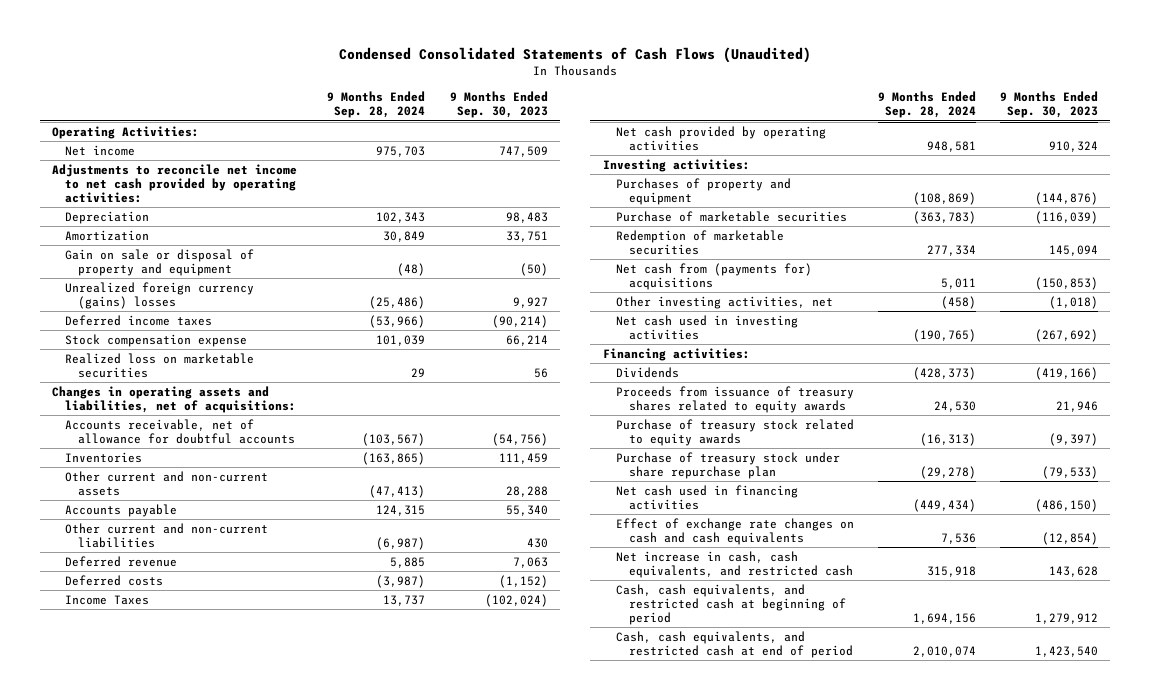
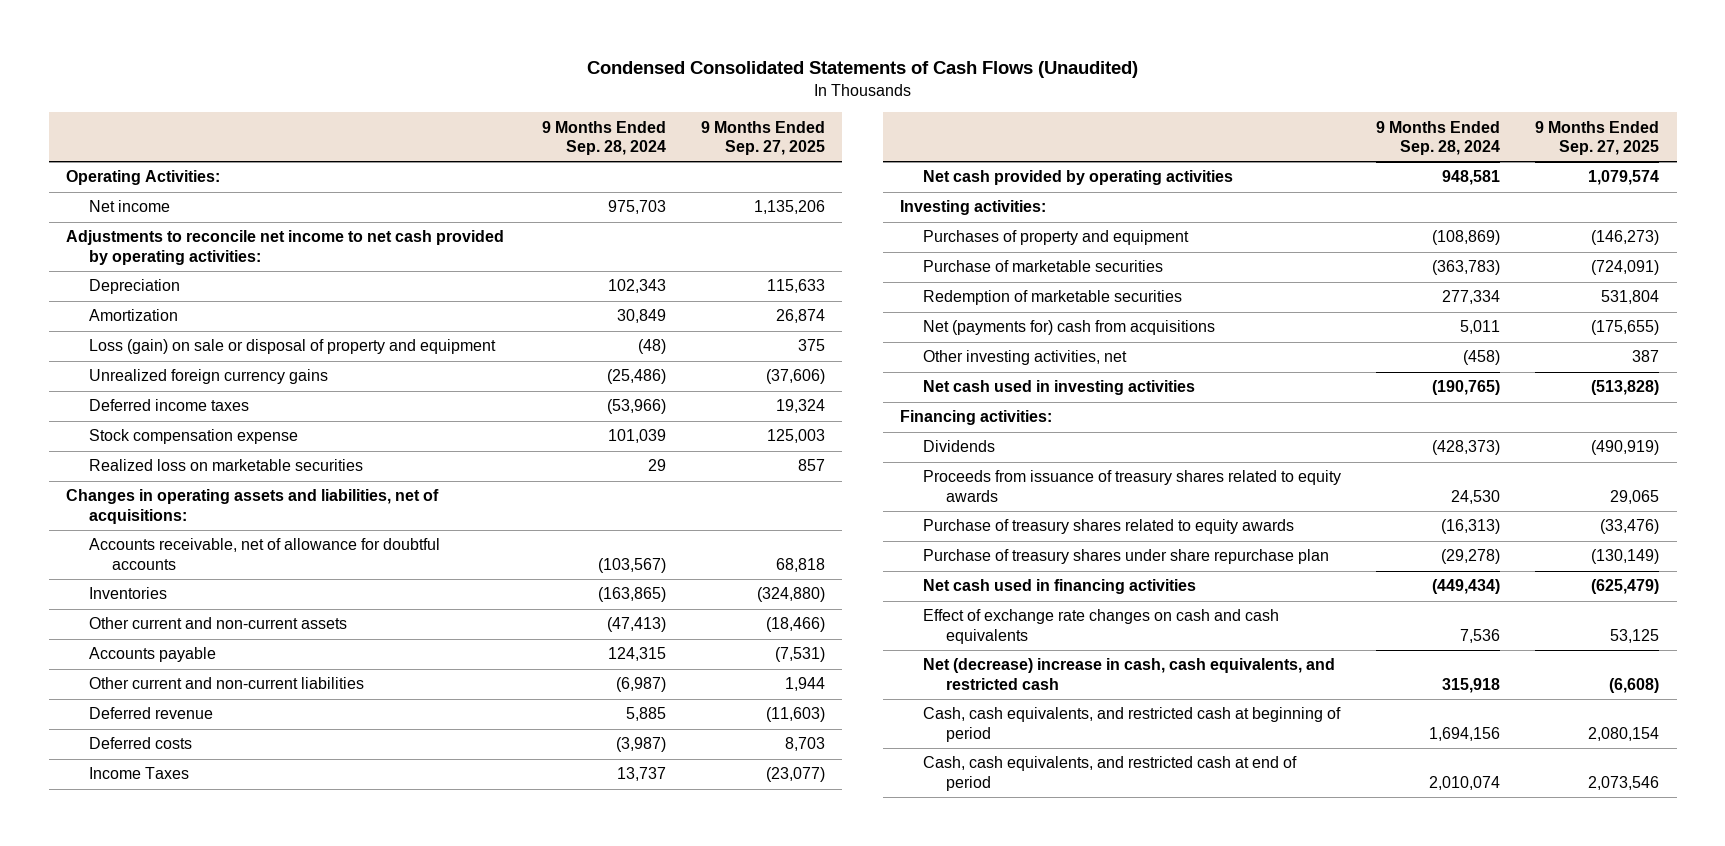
[449,91,548,119] 9 Months Ended Sep. 30, 2023 -> none
none -> [700,120,825,156] 9 Months Ended Sep. 27, 2025
[65,248,255,276] Gain on sale or disposal of property and equipment -> [89,339,497,355] Loss (gain) on sale or disposal of property and equipment
[65,281,255,309] Unrealized foreign currency (gains) losses -> [89,369,329,385] Unrealized foreign currency gains
[615,262,812,290] Net cash from (payments for) acquisitions -> [923,320,1216,336] Net (payments for) cash from acquisitions
[615,418,854,446] Purchase of treasury stock related to equity awards -> [923,519,1295,535] Purchase of treasury shares related to equity awards
[615,451,840,479] Purchase of treasury stock under share repurchase plan -> [923,549,1330,565] Purchase of treasury shares under share repurchase plan
[615,550,853,578] Net increase in cash, cash equivalents, and restricted cash -> [923,658,1336,690] Net (decrease) increase in cash, cash equivalents, and restricted cash

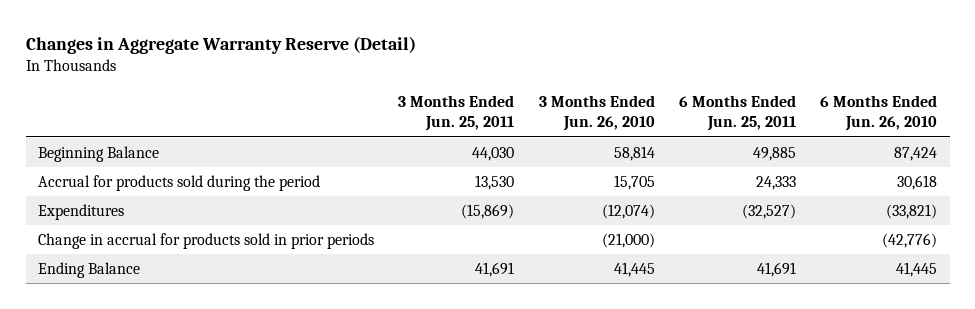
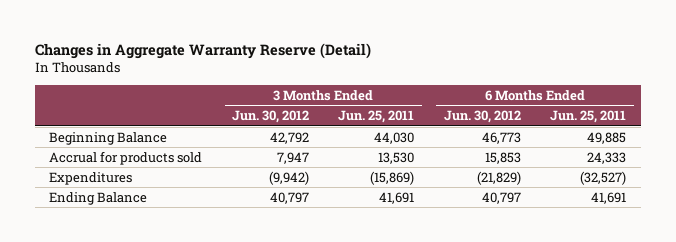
[538,95,655,132] 3 Months Ended Jun. 26, 2010 -> none
[820,95,938,132] 6 Months Ended Jun. 26, 2010 -> none
none -> [231,109,309,123] Jun. 30, 2012
none -> [443,109,521,123] Jun. 30, 2012
[37,175,320,192] Accrual for products sold during the period -> [49,150,203,165] Accrual for products sold
[37,233,374,250] Change in accrual for products sold in prior periods -> none

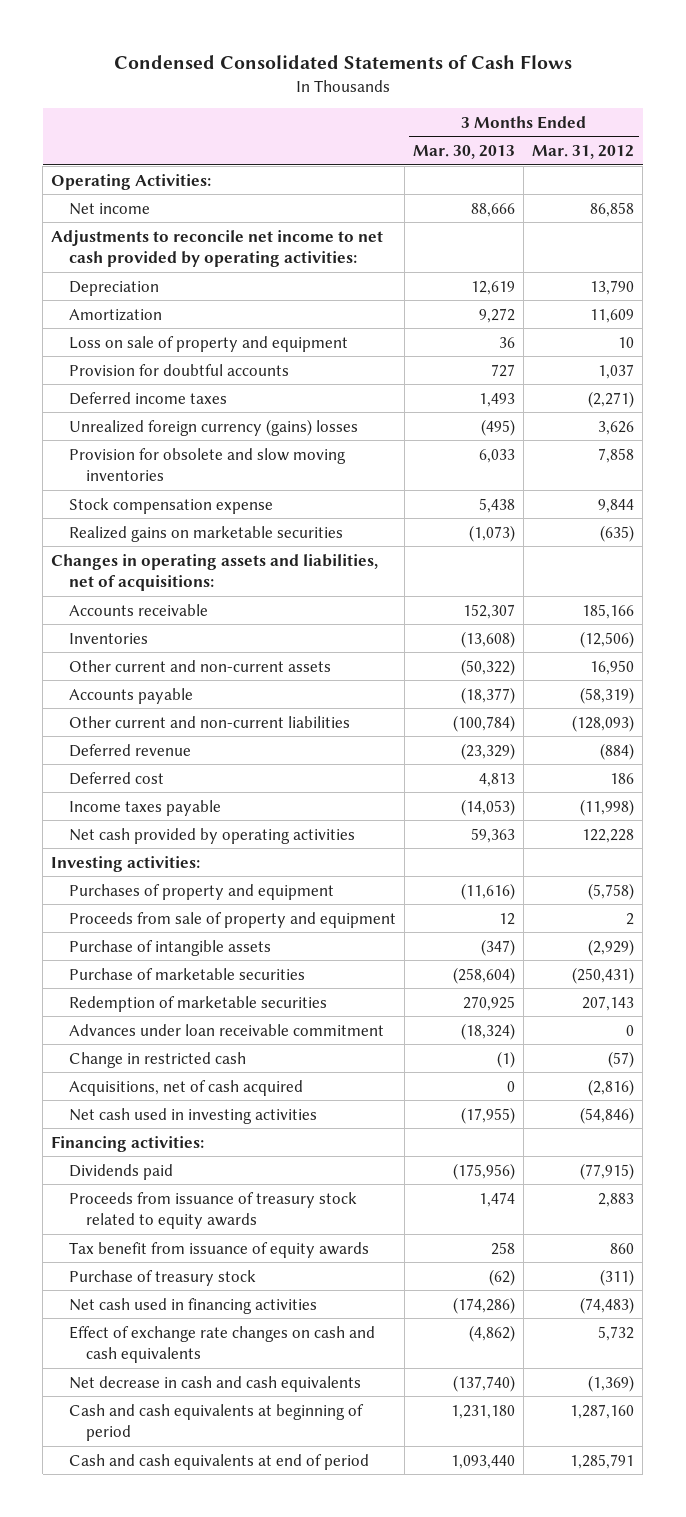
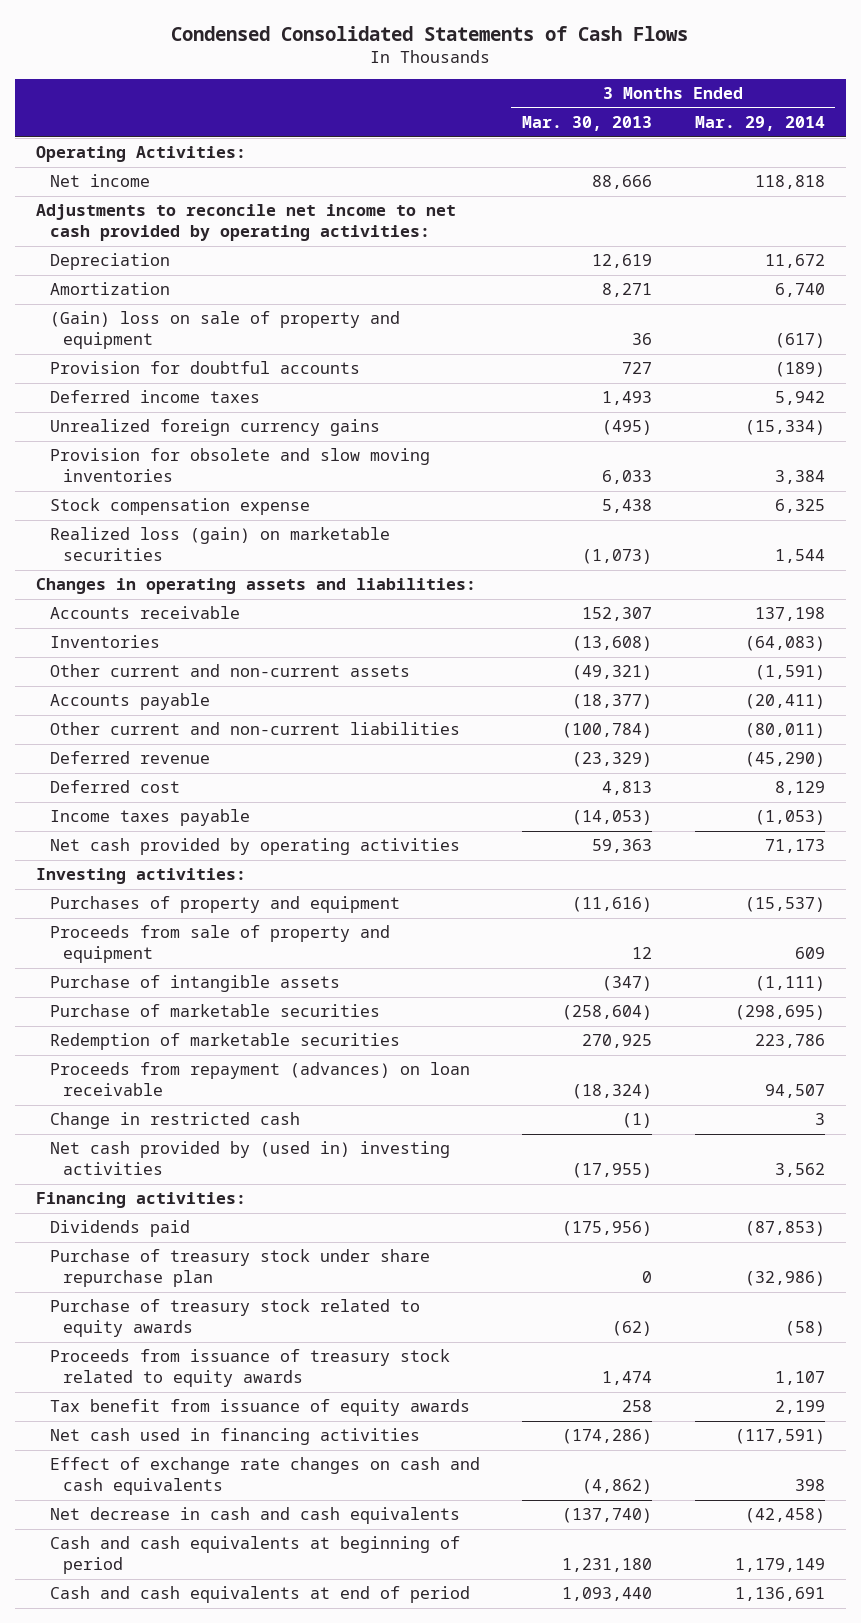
[532,145,635,160] Mar. 31, 2012 -> none
none -> [694,116,825,132] Mar. 29, 2014
[478,307,515,323] 9,272 -> [602,283,653,298] 8,271
[68,335,348,352] Loss on sale of property and equipment -> [49,311,400,350] (Gain) loss on sale of property and equipment
[68,418,358,436] Unrealized foreign currency (gains) losses -> [49,419,380,437] Unrealized foreign currency gains
[68,525,343,542] Realized gains on marketable securities -> [49,527,390,562] Realized loss (gain) on marketable securities
[51,553,379,592] Changes in operating assets and liabilities, net of acquisitions: -> [36,578,477,595] Changes in operating assets and liabilities:
[460,658,515,676] (50,322) -> [572,665,653,681] (49,321)
[68,1023,384,1036] Advances under loan receivable commitment -> [49,1062,470,1097] Proceeds from repayment (advances) on loan receivable
[68,1079,303,1096] Acquisitions, net of cash acquired -> none
[68,1107,317,1124] Net cash used in investing activities -> [49,1141,450,1176] Net cash provided by (used in) investing activities
none -> [49,1249,430,1288] Purchase of treasury stock under share repurchase plan
none -> [49,1299,420,1338] Purchase of treasury stock related to equity awards
[68,1269,256,1286] Purchase of treasury stock -> none

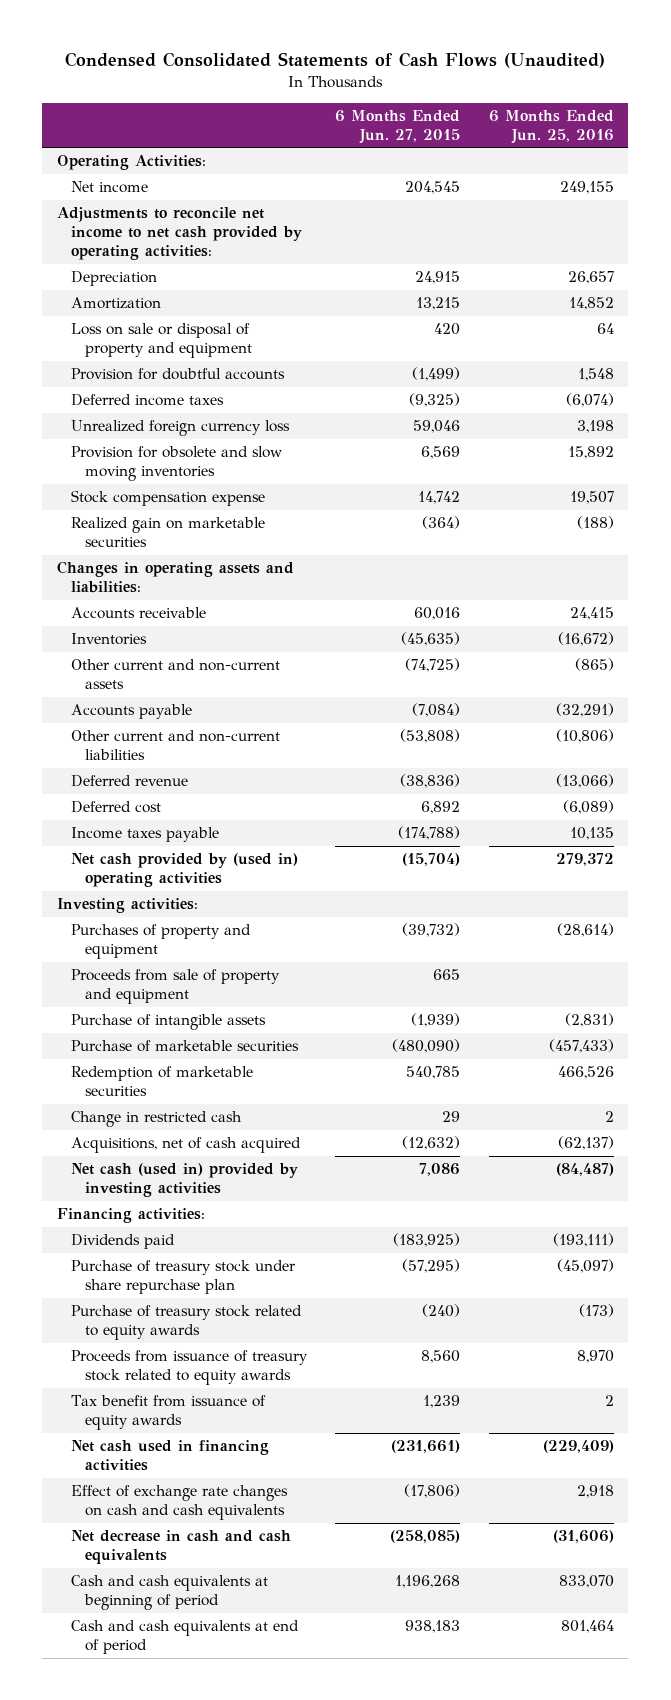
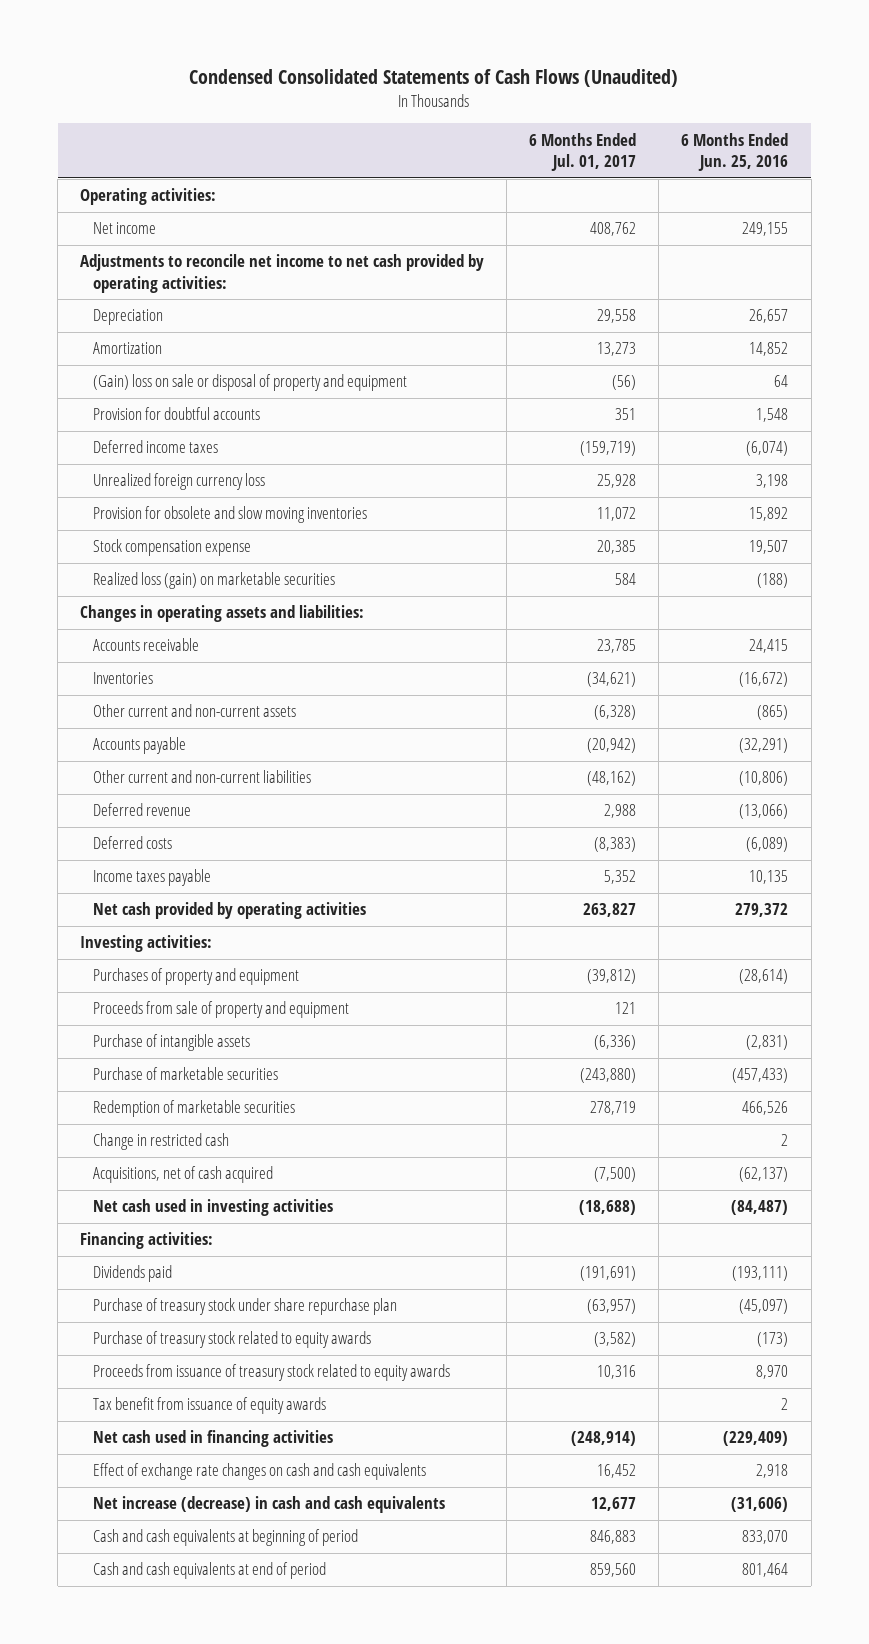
[335,109,461,144] 6 Months Ended Jun. 27, 2015 -> none
none -> [529,132,637,172] 6 Months Ended Jul. 01, 2017
[56,155,206,171] Operating Activities: -> [80,188,217,206] Operating activities:
[70,323,252,359] Loss on sale or disposal of property and equipment -> [93,374,408,392] (Gain) loss on sale or disposal of property and equipment
[70,517,265,548] Realized gain on marketable securities -> [93,572,336,590] Realized loss (gain) on marketable securities
[70,801,161,814] Deferred cost -> [93,836,173,850] Deferred costs
[70,853,298,888] Net cash provided by (used in) operating activities -> [93,902,367,920] Net cash provided by operating activities
[70,1163,298,1198] Net cash (used in) provided by investing activities -> [93,1199,334,1217] Net cash used in investing activities
[70,1530,291,1565] Net decrease in cash and cash equivalents -> [93,1496,446,1514] Net increase (decrease) in cash and cash equivalents

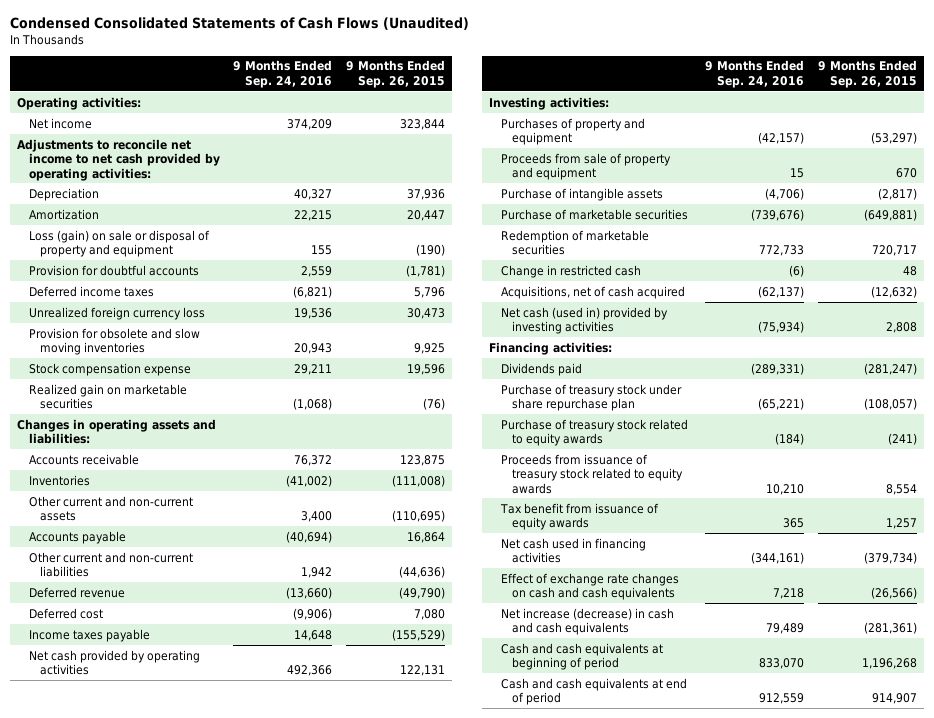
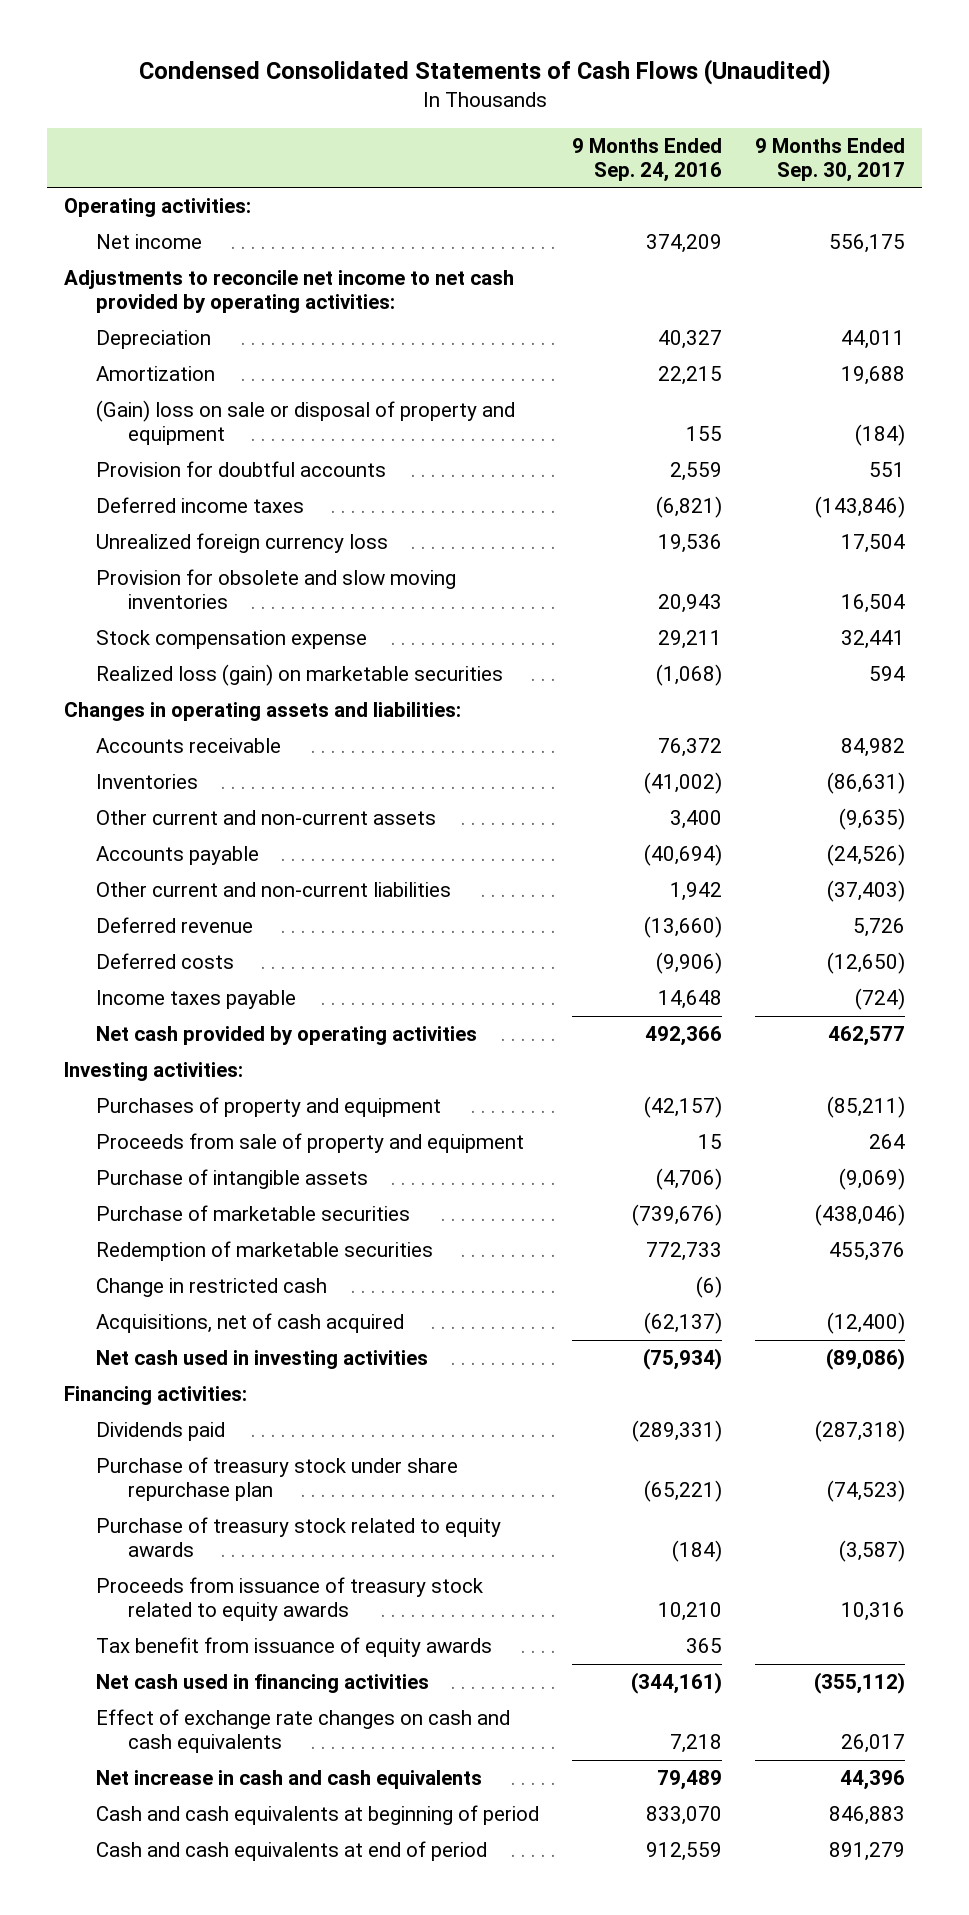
[346,60,446,88] 9 Months Ended Sep. 26, 2015 -> none
none -> [755,137,906,182] 9 Months Ended Sep. 30, 2017
[28,229,210,258] Loss (gain) on sale or disposal of property and equipment -> [95,400,515,446] (Gain) loss on sale or disposal of property and equipment
[28,383,187,410] Realized gain on marketable securities -> [95,664,503,687] Realized loss (gain) on marketable securities
[28,607,103,619] Deferred cost -> [95,953,234,970] Deferred costs
[500,306,668,335] Net cash (used in) provided by investing activities -> [95,1350,428,1370] Net cash used in investing activities
[500,607,674,636] Net increase (decrease) in cash and cash equivalents -> [95,1770,482,1790] Net increase in cash and cash equivalents

